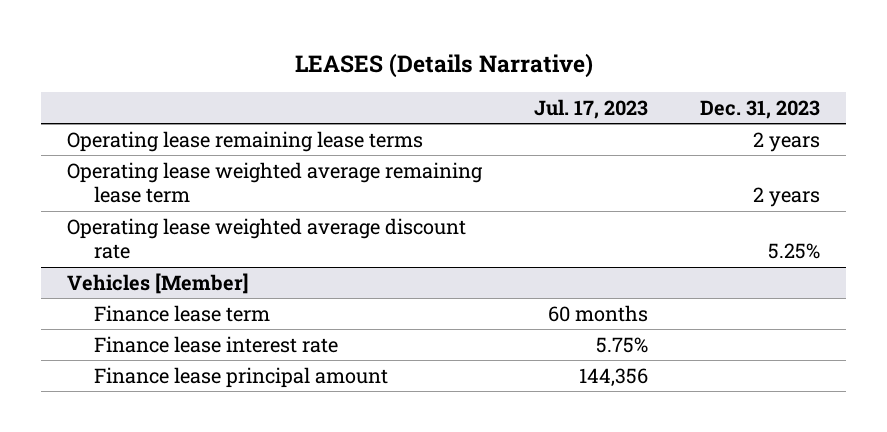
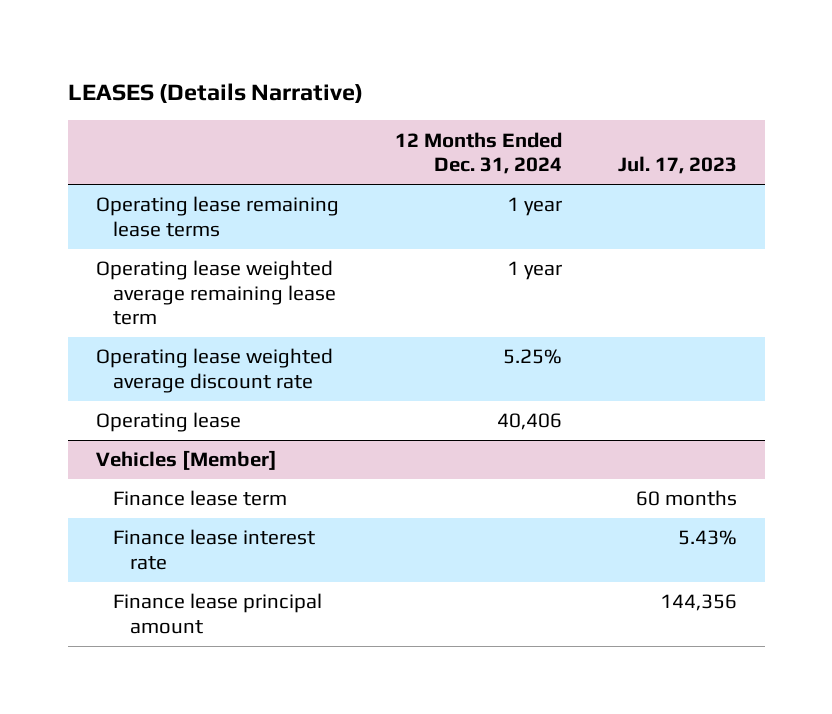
[700,99,821,119] Dec. 31, 2023 -> none
none -> [394,131,562,175] 12 Months Ended Dec. 31, 2024
none -> [95,412,241,433] Operating lease
[596,336,649,353] 5.75% -> [677,530,737,546] 5.43%

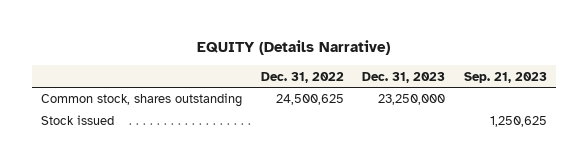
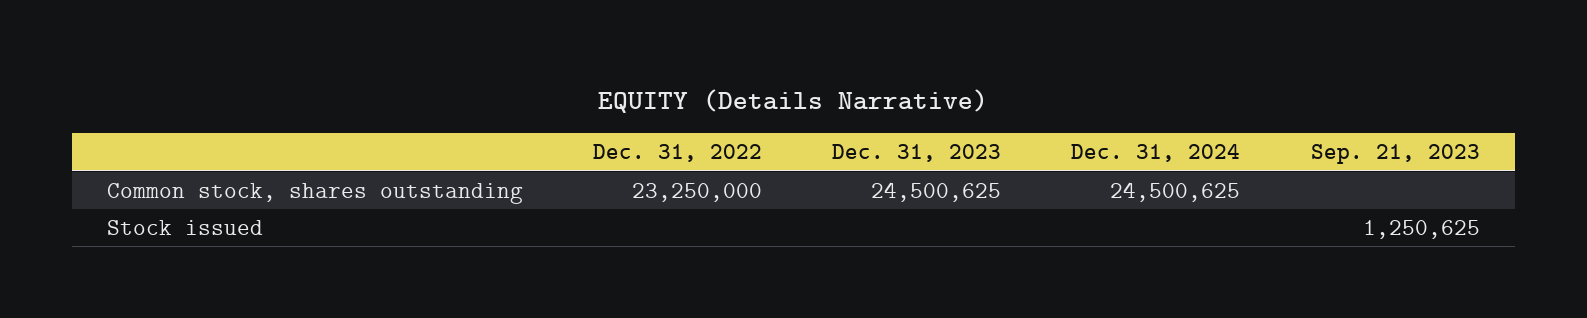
none -> [1071,144,1241,163] Dec. 31, 2024
[275,94,344,106] 24,500,625 -> [632,182,763,202] 23,250,000
[378,94,446,106] 23,250,000 -> [871,181,1002,202] 24,500,625

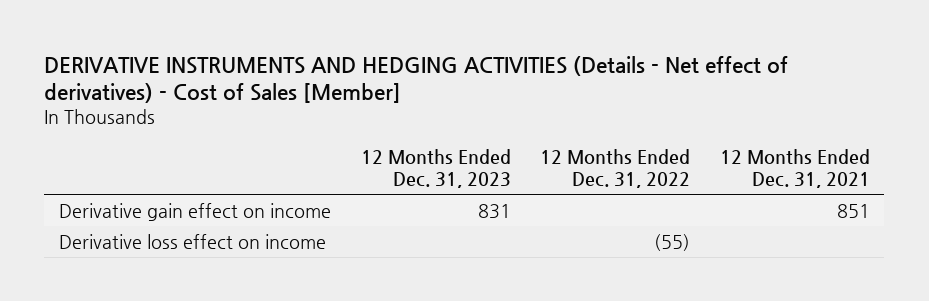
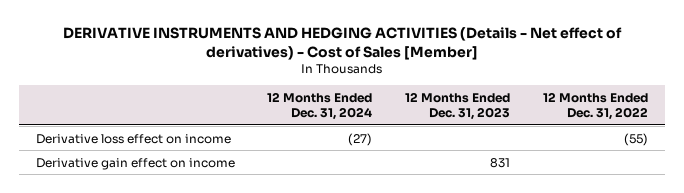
[719,148,870,188] 12 Months Ended Dec. 31, 2021 -> none
none -> [267,91,373,120] 12 Months Ended Dec. 31, 2024
[58,202,331,221] Derivative gain effect on income -> [35,157,235,170] Derivative gain effect on income

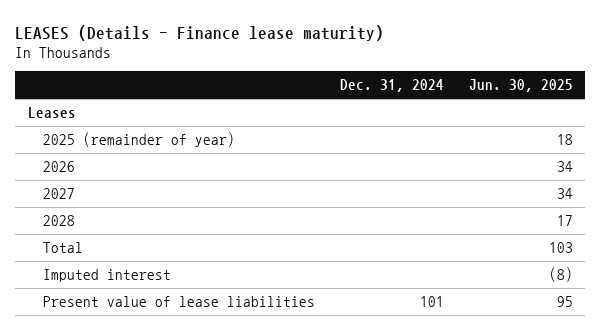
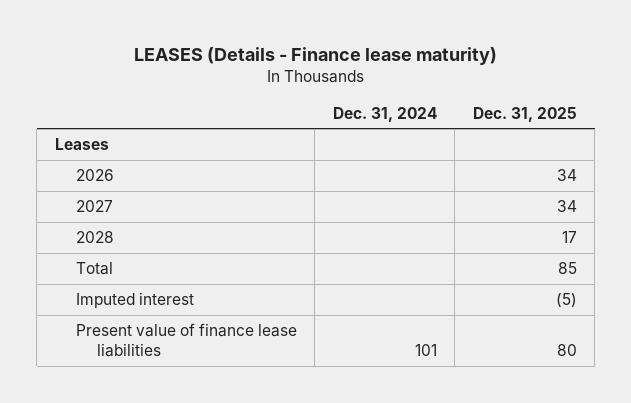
[468,79,573,93] Jun. 30, 2025 -> none
none -> [472,106,577,122] Dec. 31, 2025
[42,131,235,147] 2025 (remainder of year) -> none
[42,295,315,307] Present value of lease liabilities -> [75,323,297,358] Present value of finance lease liabilities

